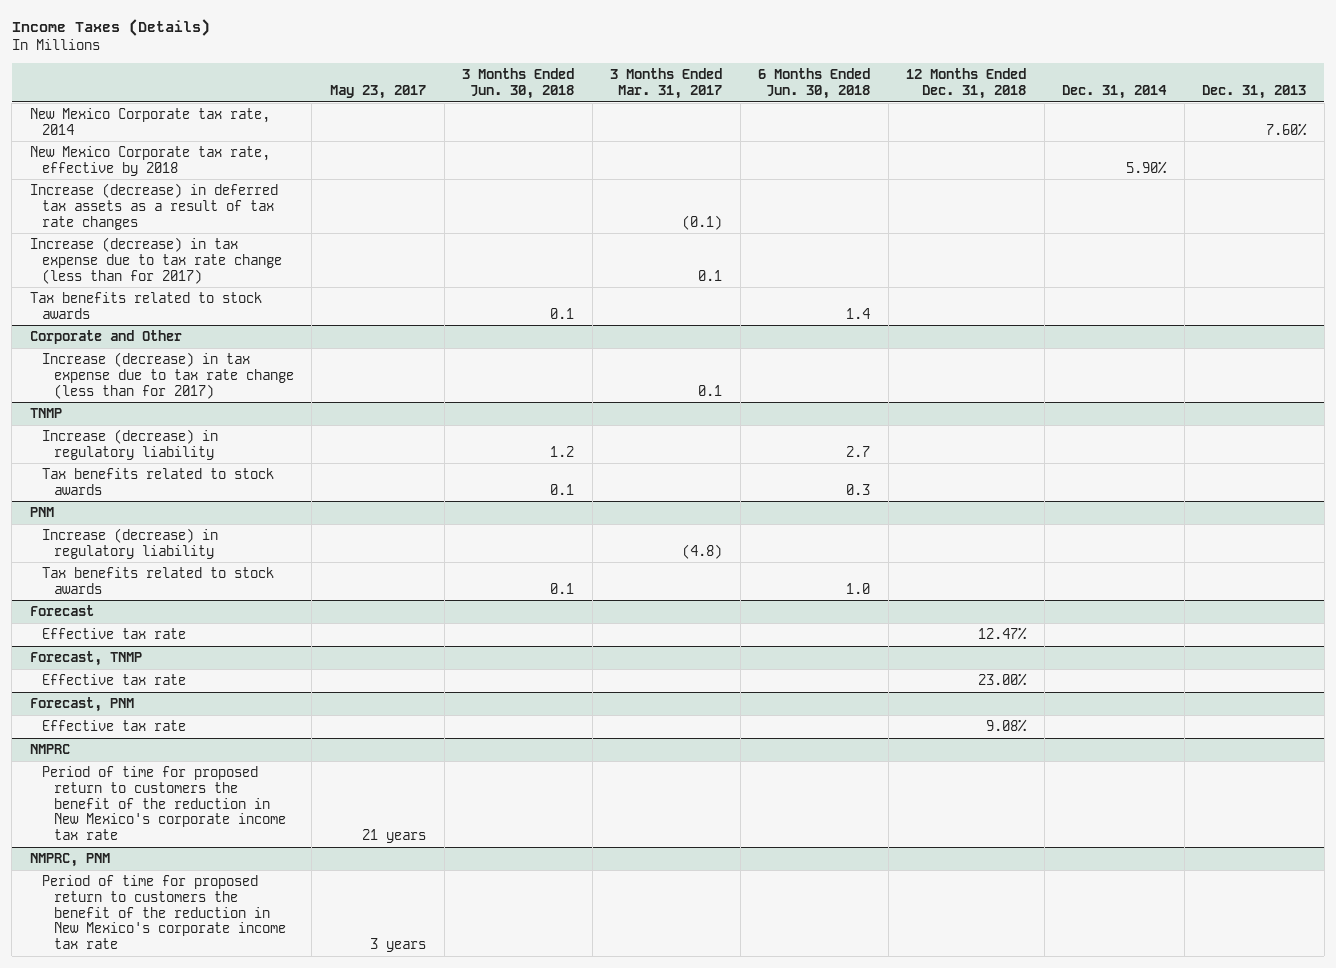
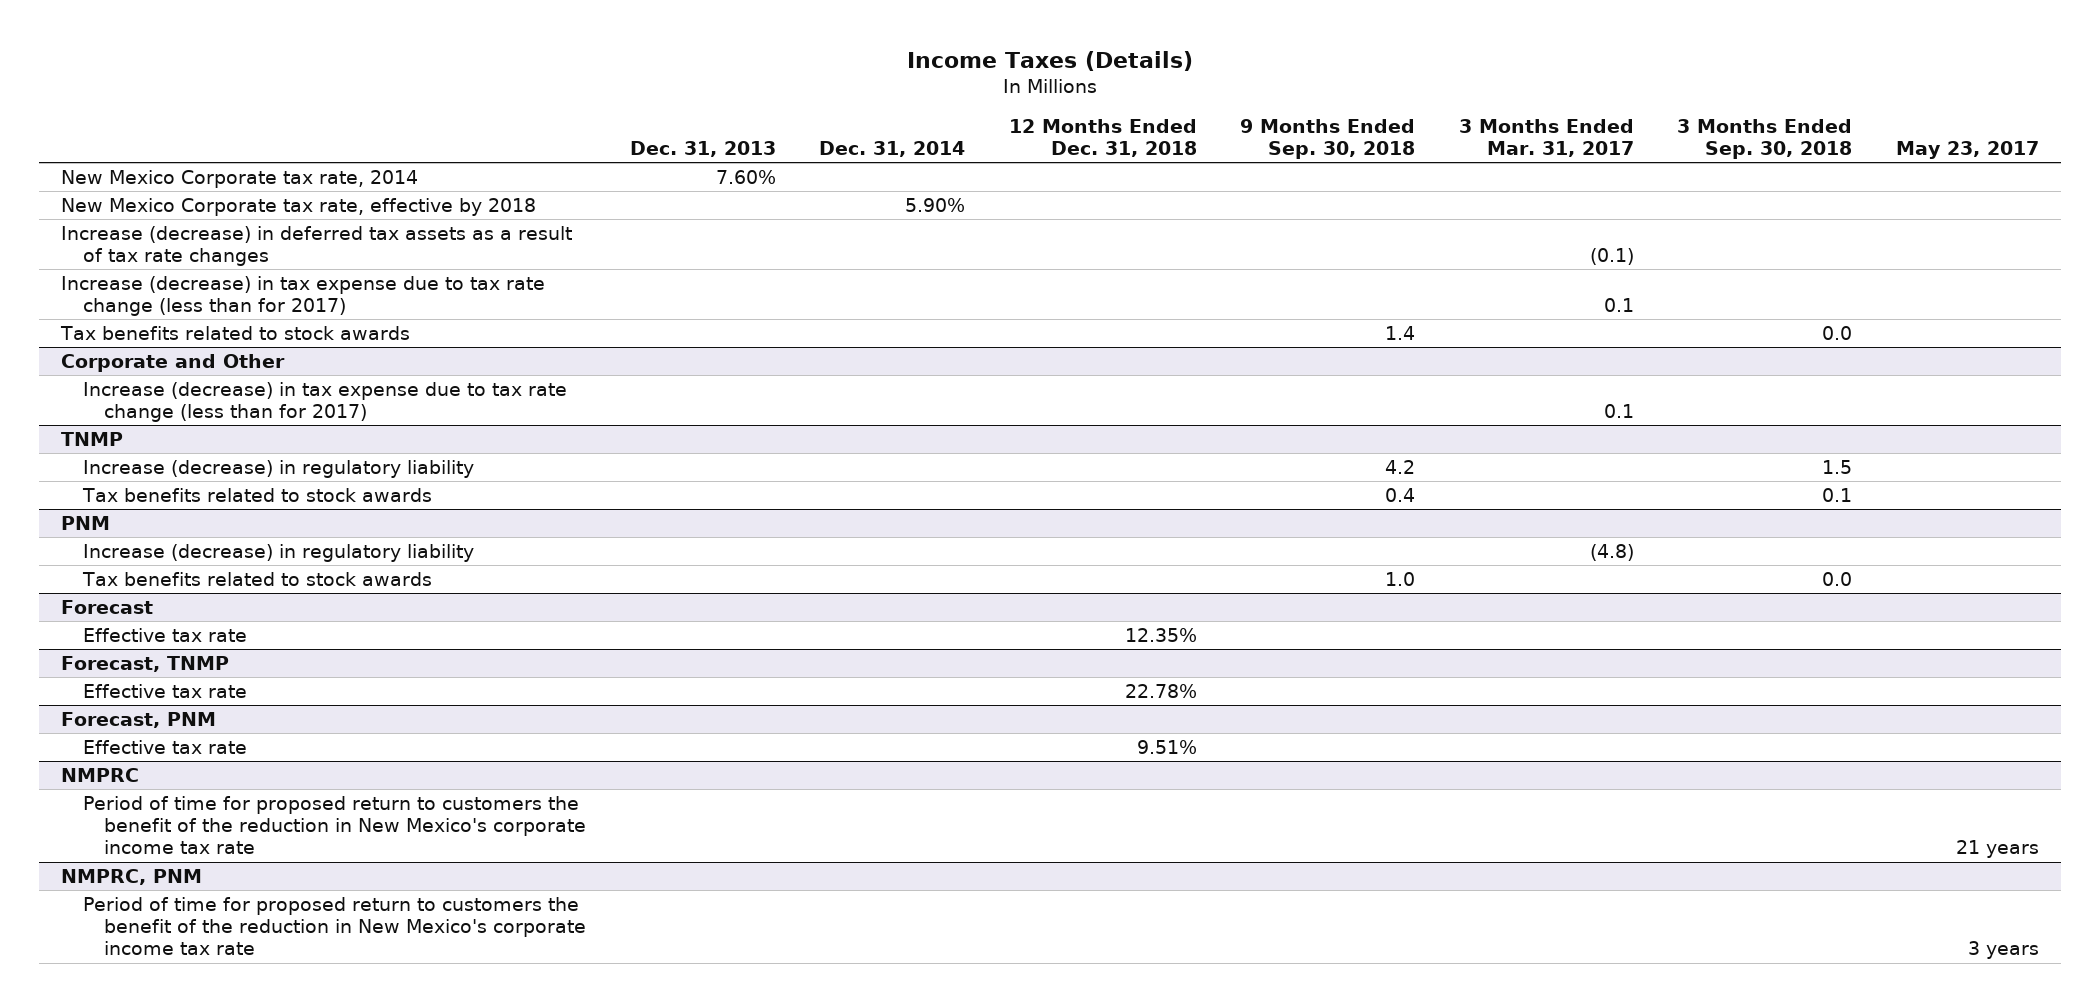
[462,68,575,99] 3 Months Ended Jun. 30, 2018 -> none
[758,68,871,99] 6 Months Ended Jun. 30, 2018 -> none
none -> [1240,118,1416,159] 9 Months Ended Sep. 30, 2018
none -> [1677,118,1853,159] 3 Months Ended Sep. 30, 2018
[978,626,1028,640] 12.47% -> [1124,627,1197,642] 12.35%
[978,672,1028,686] 23.00% -> [1124,683,1197,698] 22.78%
[986,718,1028,732] 9.08% -> [1136,739,1197,754] 9.51%

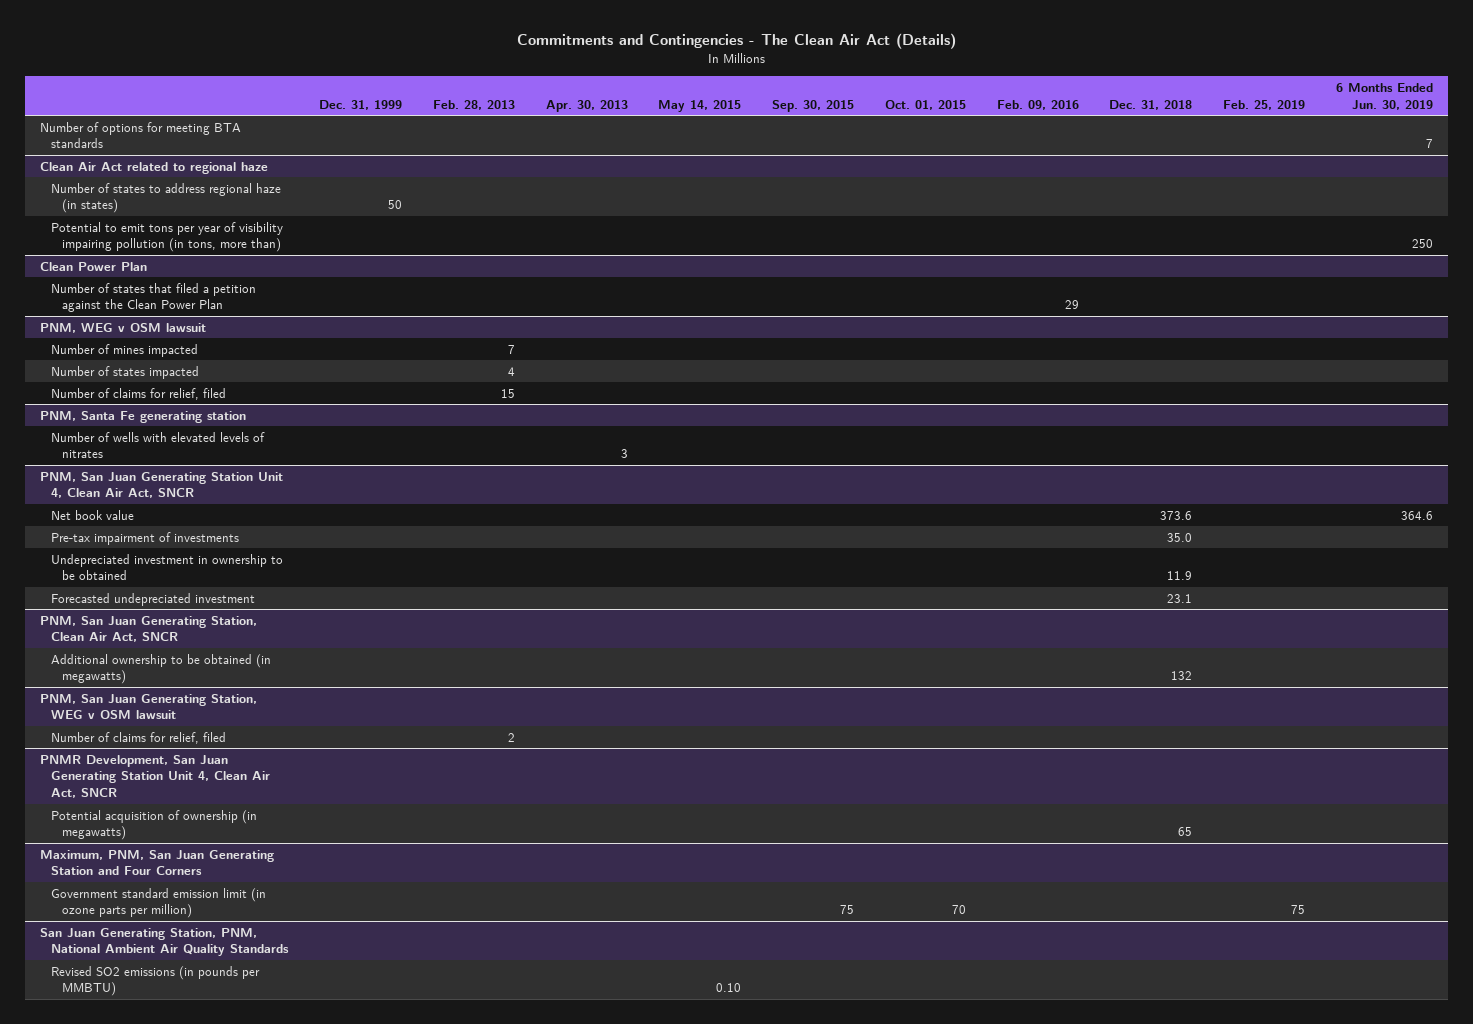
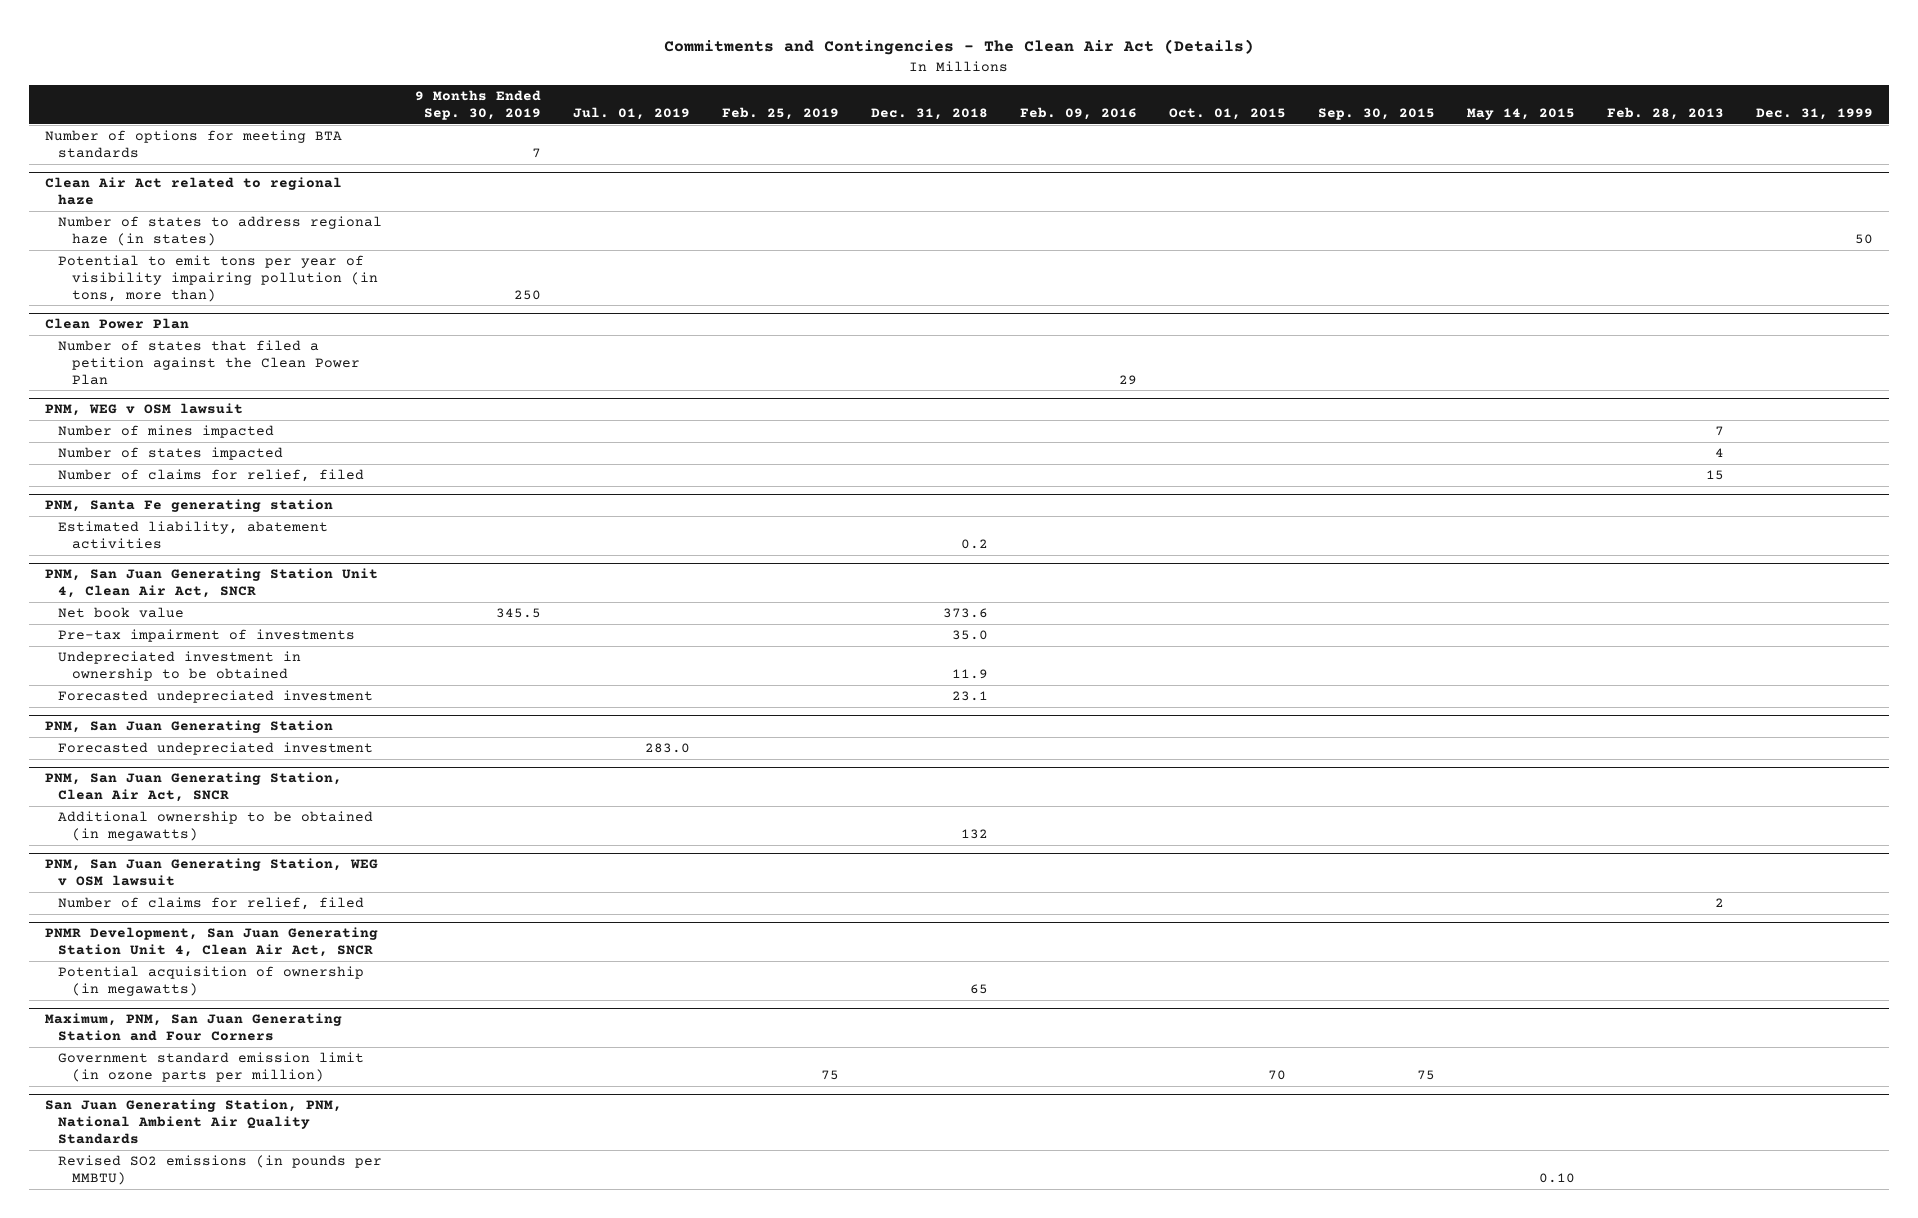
[545,99,628,112] Apr. 30, 2013 -> none
[1335,82,1433,110] 6 Months Ended Jun. 30, 2019 -> none
none -> [414,90,541,121] 9 Months Ended Sep. 30, 2019
none -> [572,107,690,121] Jul. 01, 2019
[51,431,266,459] Number of wells with elevated levels of nitrates -> none
none -> [58,521,329,549] Estimated liability, abatement activities
none -> [44,720,333,734] PNM, San Juan Generating Station
none -> [58,742,374,756] Forecasted undepreciated investment

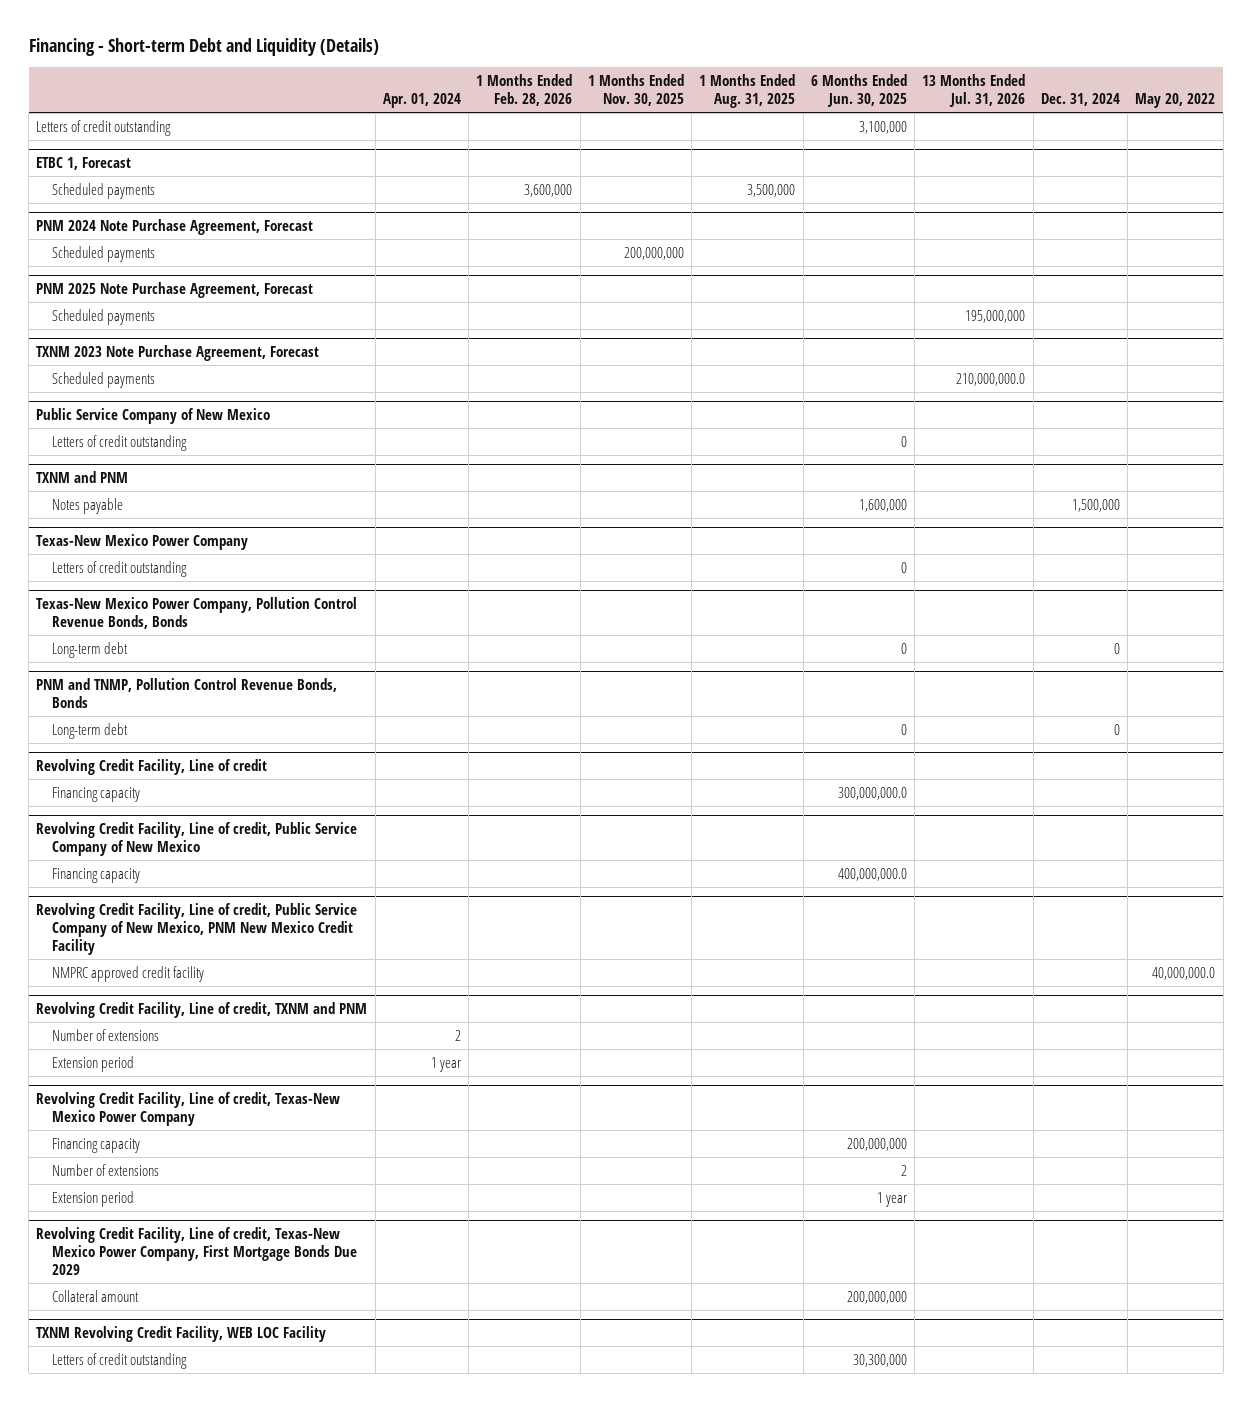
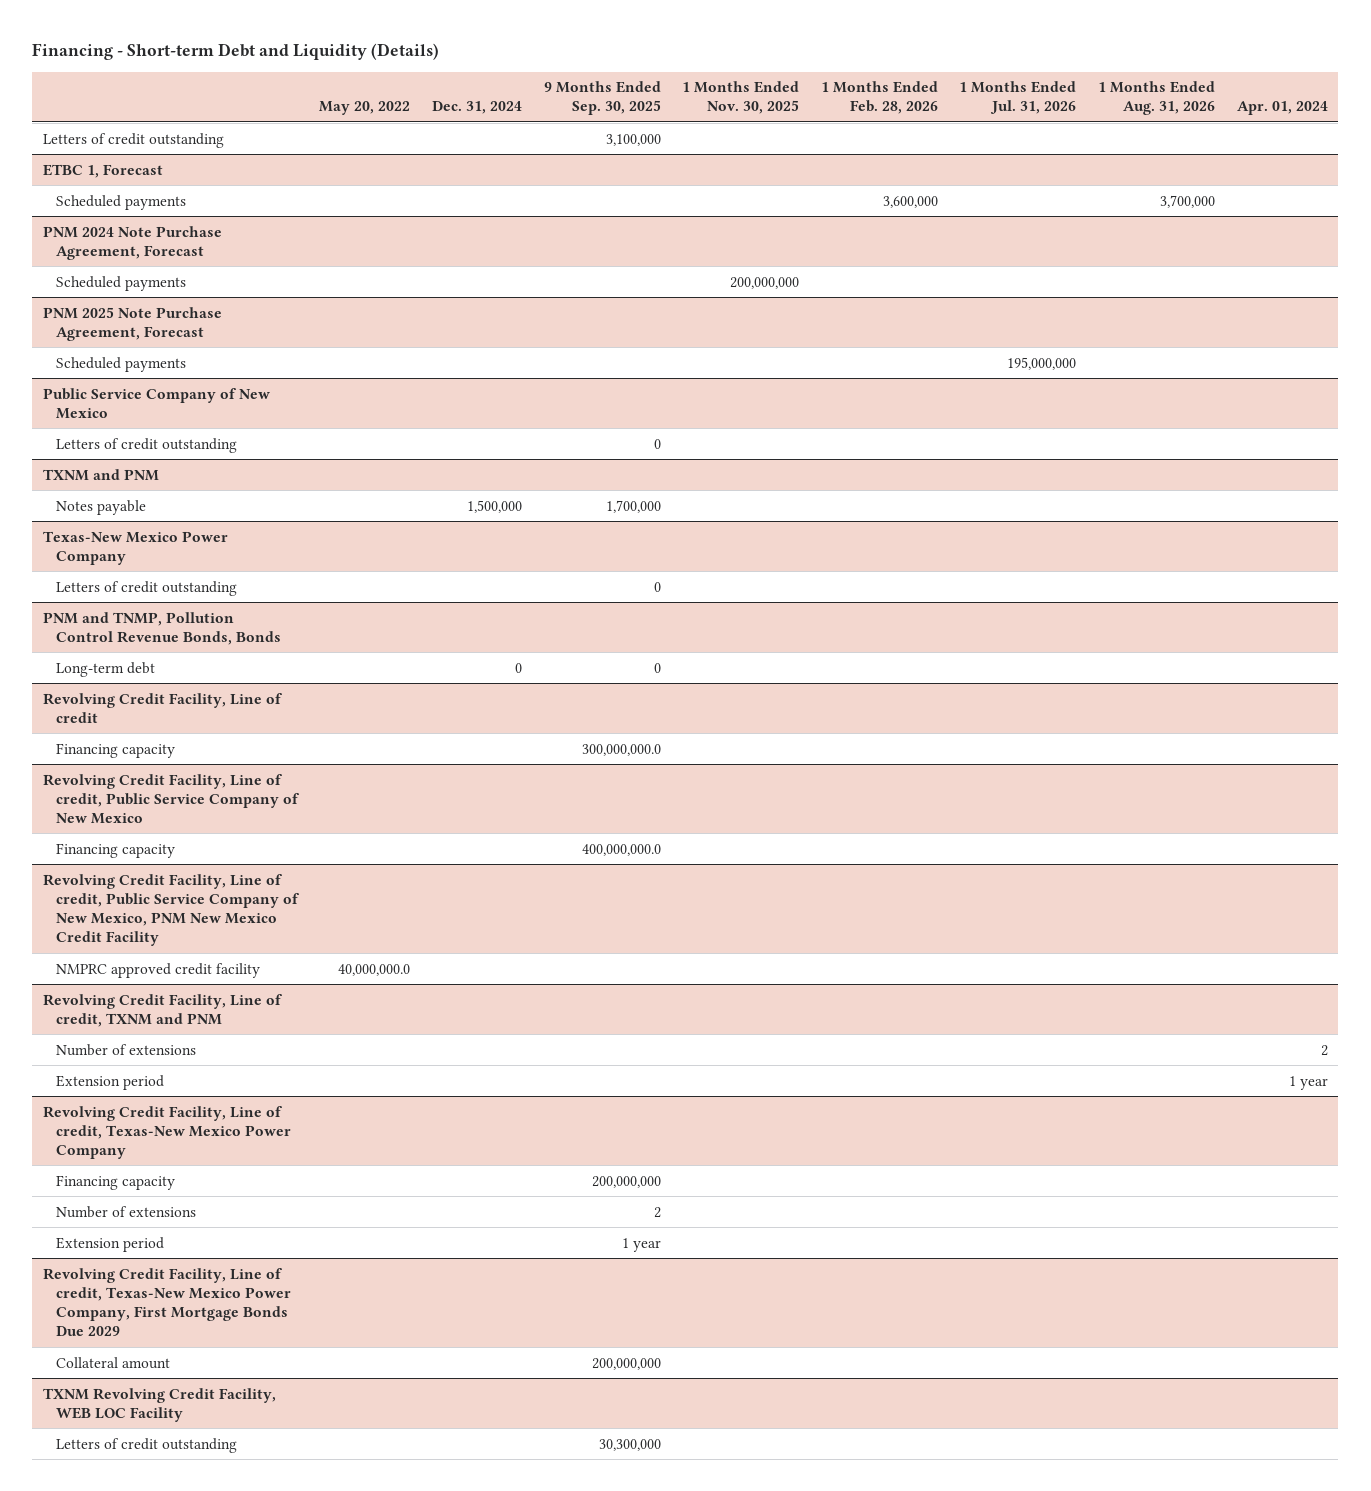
[699,73,796,108] 1 Months Ended Aug. 31, 2025 -> none
[810,73,907,107] 6 Months Ended Jun. 30, 2025 -> none
[922,73,1026,107] 13 Months Ended Jul. 31, 2026 -> none
none -> [543,81,661,116] 9 Months Ended Sep. 30, 2025
none -> [959,81,1077,115] 1 Months Ended Jul. 31, 2026
none -> [1097,81,1215,116] 1 Months Ended Aug. 31, 2026
[36,344,320,361] TXNM 2023 Note Purchase Agreement, Forecast -> none
[51,371,155,388] Scheduled payments -> none
[36,596,358,629] Texas-New Mexico Power Company, Pollution Control Revenue Bonds, Bonds -> none
[51,641,128,658] Long-term debt -> none

